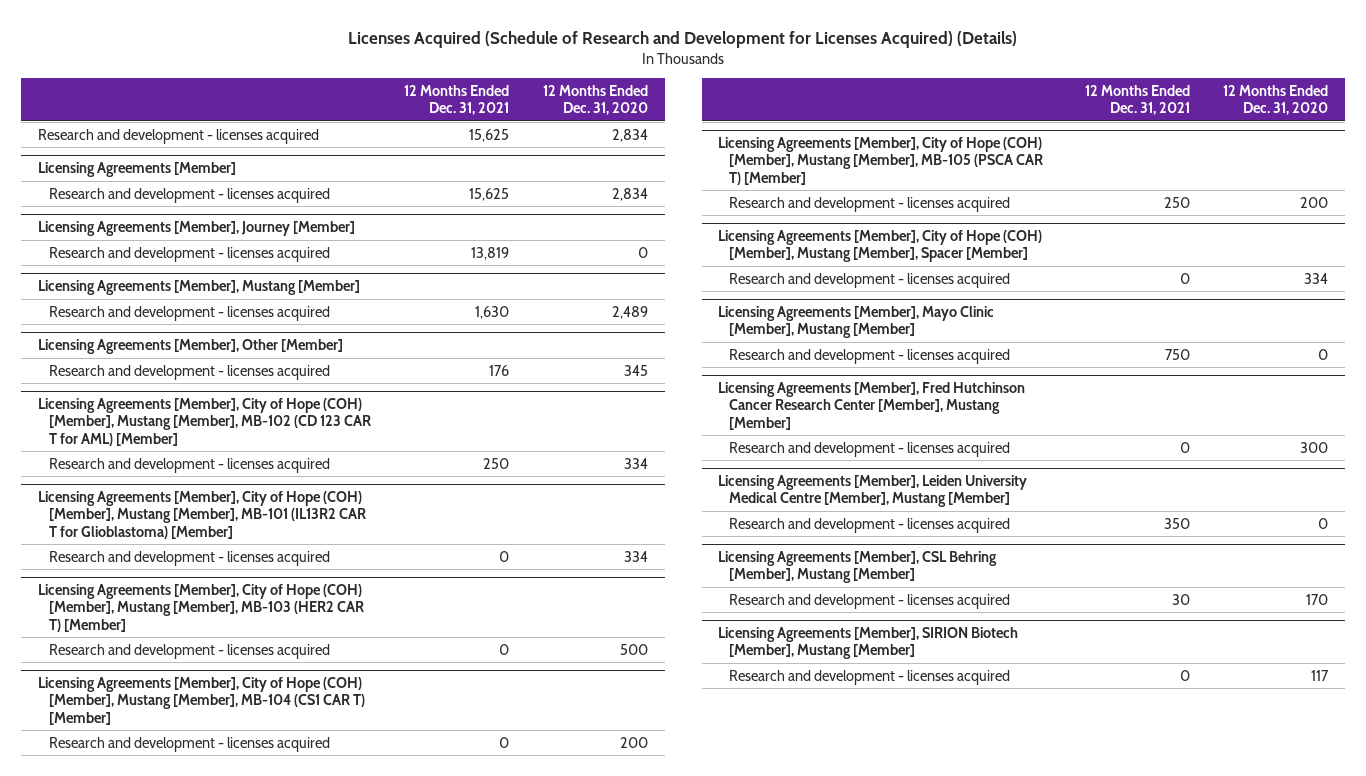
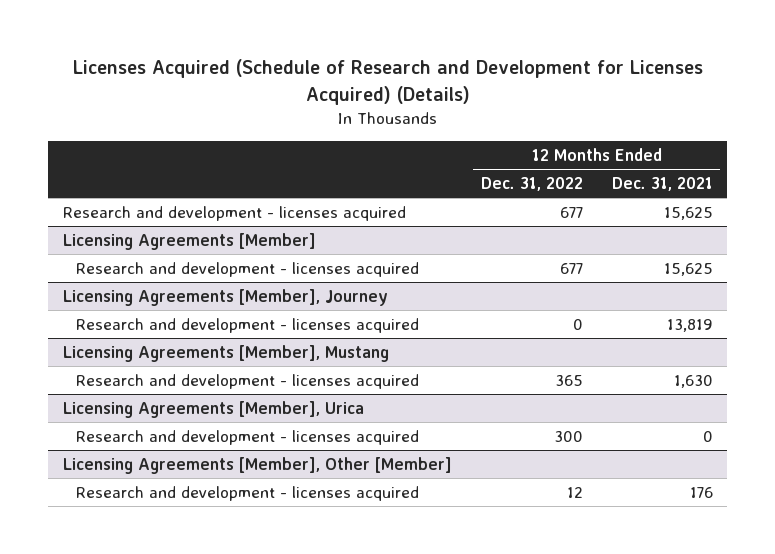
[543,85,649,116] 12 Months Ended Dec. 31, 2020 -> none
none -> [480,177,583,192] Dec. 31, 2022
[38,221,356,237] Licensing Agreements [Member], Journey [Member] -> [62,288,388,306] Licensing Agreements [Member], Journey
[38,280,361,296] Licensing Agreements [Member], Mustang [Member] -> [62,344,389,362] Licensing Agreements [Member], Mustang
none -> [62,400,364,418] Licensing Agreements [Member], Urica
none -> [76,429,420,445] Research and development - licenses acquired
[38,398,371,446] Licensing Agreements [Member], City of Hope (COH) [Member], Mustang [Member], MB-102 (CD 123 CAR T for AML) [Member] -> none
[48,457,330,473] Research and development - licenses acquired -> none
[38,491,366,539] Licensing Agreements [Member], City of Hope (COH) [Member], Mustang [Member], MB-101 (IL13R2 CAR T for Glioblastoma) [Member] -> none
[48,550,330,566] Research and development - licenses acquired -> none
[38,584,364,632] Licensing Agreements [Member], City of Hope (COH) [Member], Mustang [Member], MB-103 (HER2 CAR T) [Member] -> none
[48,643,330,659] Research and development - licenses acquired -> none
[38,677,365,725] Licensing Agreements [Member], City of Hope (COH) [Member], Mustang [Member], MB-104 (CS1 CAR T) [Member] -> none
[48,736,330,752] Research and development - licenses acquired -> none
[718,137,1043,185] Licensing Agreements [Member], City of Hope (COH) [Member], Mustang [Member], MB-105 (PSCA CAR T) [Member] -> none
[728,196,1010,212] Research and development - licenses acquired -> none
[718,230,1043,263] Licensing Agreements [Member], City of Hope (COH) [Member], Mustang [Member], Spacer [Member] -> none
[728,272,1010,288] Research and development - licenses acquired -> none
[718,306,995,339] Licensing Agreements [Member], Mayo Clinic [Member], Mustang [Member] -> none
[728,348,1010,364] Research and development - licenses acquired -> none
[718,382,1026,430] Licensing Agreements [Member], Fred Hutchinson Cancer Research Center [Member], Mustang [Member] -> none
[728,441,1010,457] Research and development - licenses acquired -> none
[718,475,1028,508] Licensing Agreements [Member], Leiden University Medical Centre [Member], Mustang [Member] -> none
[728,517,1010,533] Research and development - licenses acquired -> none
[718,551,998,584] Licensing Agreements [Member], CSL Behring [Member], Mustang [Member] -> none
[728,593,1010,609] Research and development - licenses acquired -> none
[718,627,1019,660] Licensing Agreements [Member], SIRION Biotech [Member], Mustang [Member] -> none
[728,669,1010,685] Research and development - licenses acquired -> none

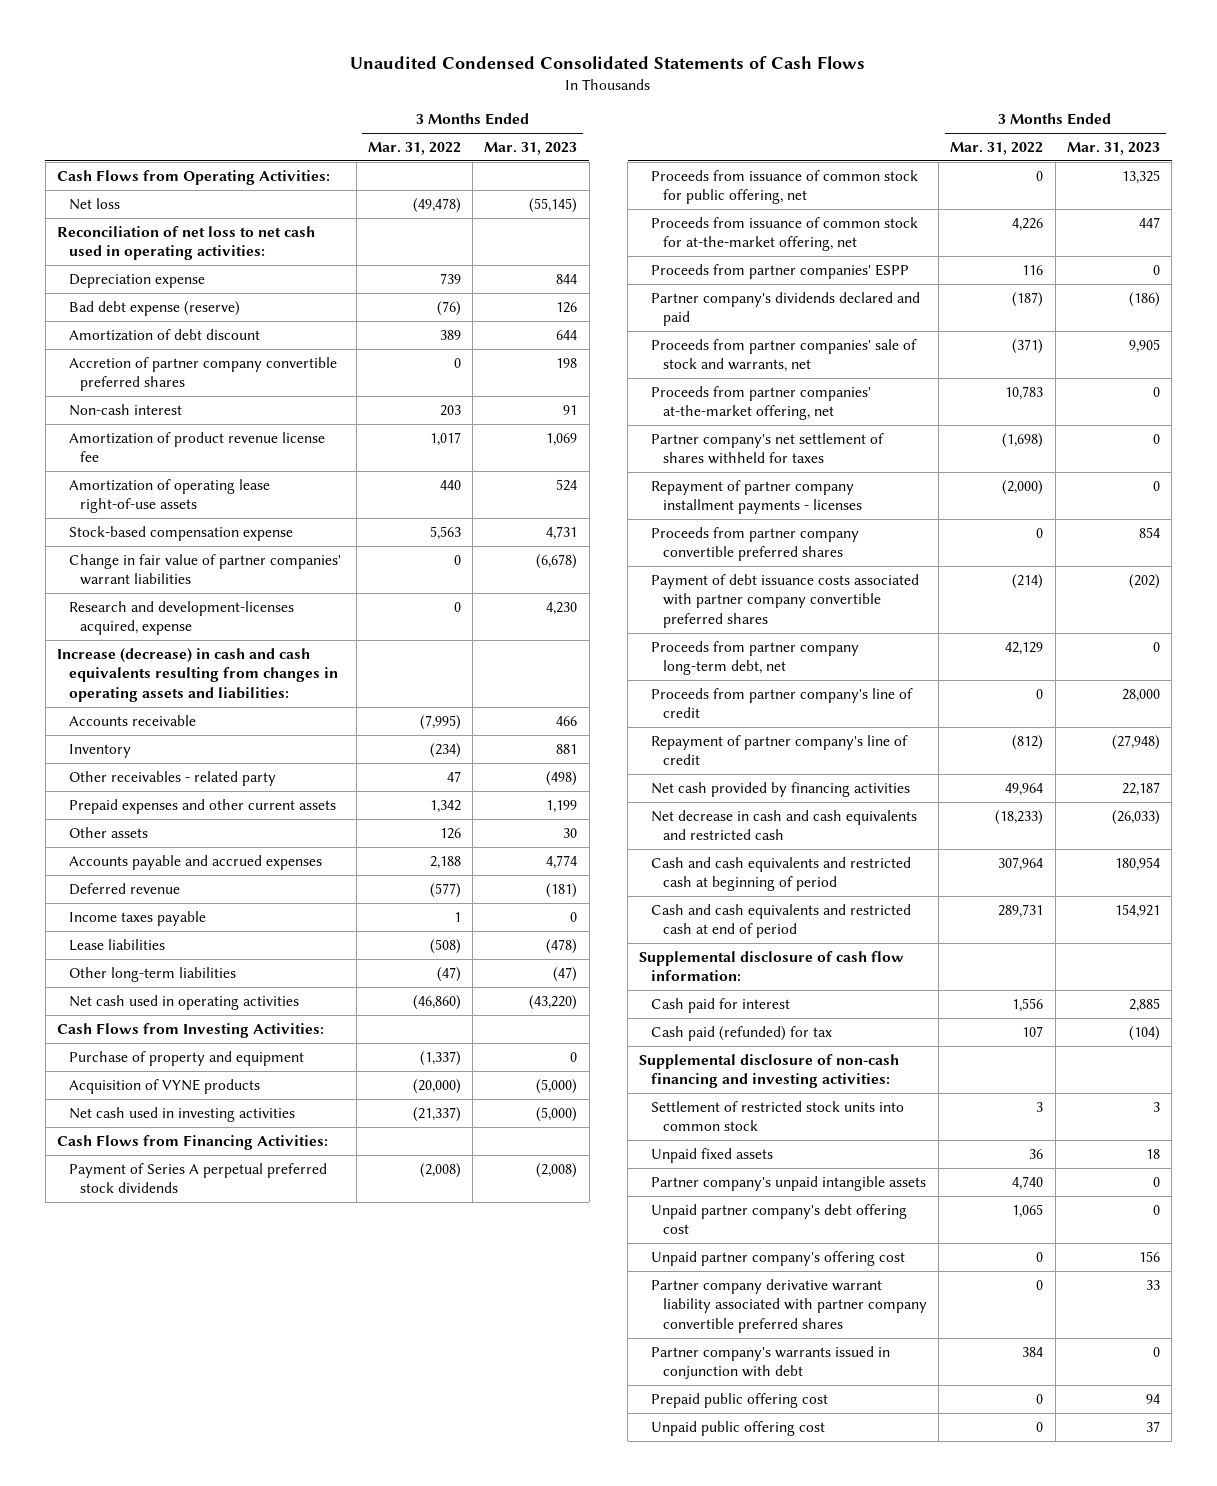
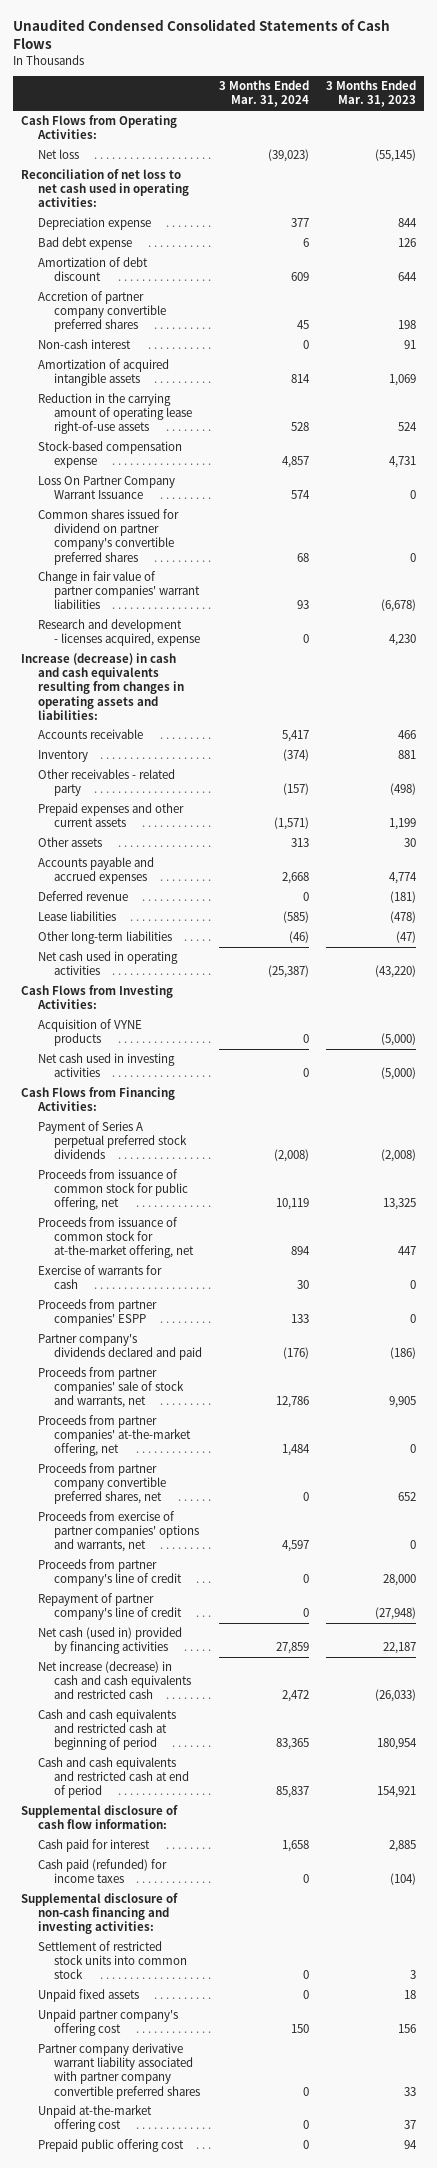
[367,141,461,155] Mar. 31, 2022 -> none
none -> [219,80,310,108] 3 Months Ended Mar. 31, 2024
[68,300,240,316] Bad debt expense (reserve) -> [37,237,132,251] Bad debt expense
[68,431,325,463] Amortization of product revenue license fee -> [37,359,169,387] Amortization of acquired intangible assets
[68,478,270,514] Amortization of operating lease right-of-use assets -> [37,393,193,435] Reduction in the carrying amount of operating lease right-of-use assets
none -> [37,476,175,500] Loss On Partner Company Warrant Issuance
none -> [37,509,179,565] Common shares issued for dividend on partner company's convertible preferred shares
[68,600,294,636] Research and development-licenses acquired, expense -> [37,619,201,647] Research and development - licenses acquired, expense
[68,910,206,926] Income taxes payable -> none
[68,1050,304,1066] Purchase of property and equipment -> none
none -> [37,1265,162,1290] Exercise of warrants for cash
[651,432,885,465] Partner company's net settlement of shares withheld for taxes -> none
[651,479,862,515] Repayment of partner company installment payments - licenses -> none
[651,573,920,628] Payment of debt issuance costs associated with partner company convertible preferred shares -> none
[651,640,860,676] Proceeds from partner company long-term debt, net -> none
[651,526,860,562] Proceeds from partner company convertible preferred shares -> [37,1463,167,1505] Proceeds from partner company convertible preferred shares, net
[1138,526,1160,538] 854 -> [397,1492,416,1502] 652
none -> [37,1511,200,1553] Proceeds from exercise of partner companies' options and warrants, net
[651,781,911,797] Net cash provided by financing activities -> [37,1627,182,1655] Net cash (used in) provided by financing activities
[651,809,918,841] Net decrease in cash and cash equivalents and restricted cash -> [37,1661,192,1700] Net increase (decrease) in cash and cash equivalents and restricted cash
[651,1025,833,1041] Cash paid (refunded) for tax -> [37,1859,167,1884] Cash paid (refunded) for income taxes
[651,1175,927,1191] Partner company's unpaid intangible assets -> none
[651,1203,908,1235] Unpaid partner company's debt offering cost -> none
[651,1345,891,1380] Partner company's warrants issued in conjunction with debt -> none
none -> [37,2105,152,2133] Unpaid at-the-market offering cost
[651,1420,826,1436] Unpaid public offering cost -> none

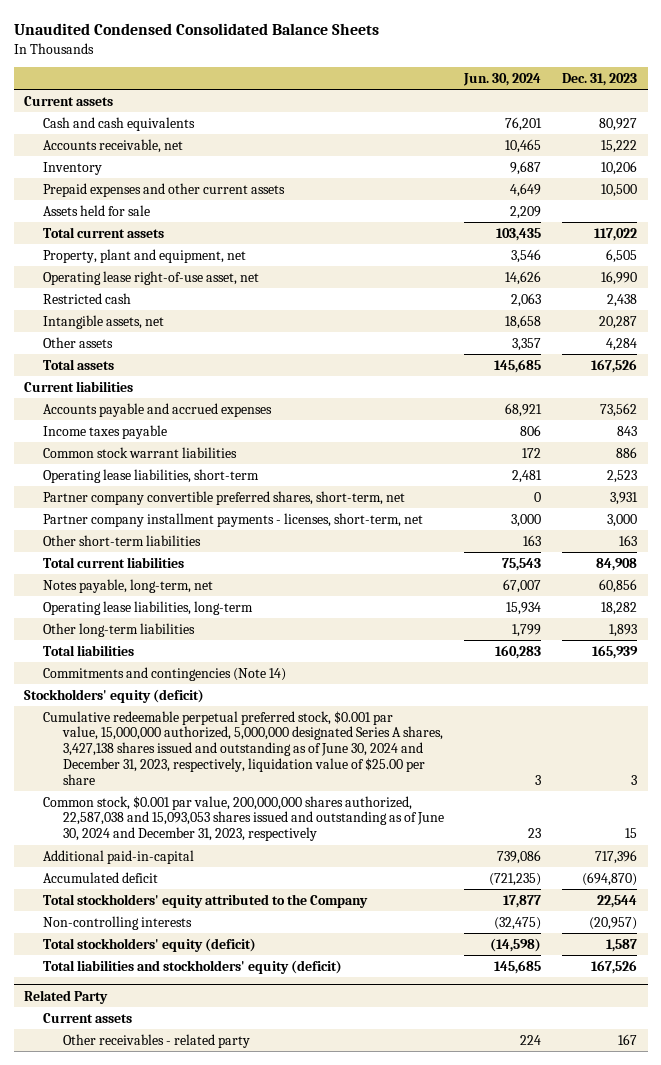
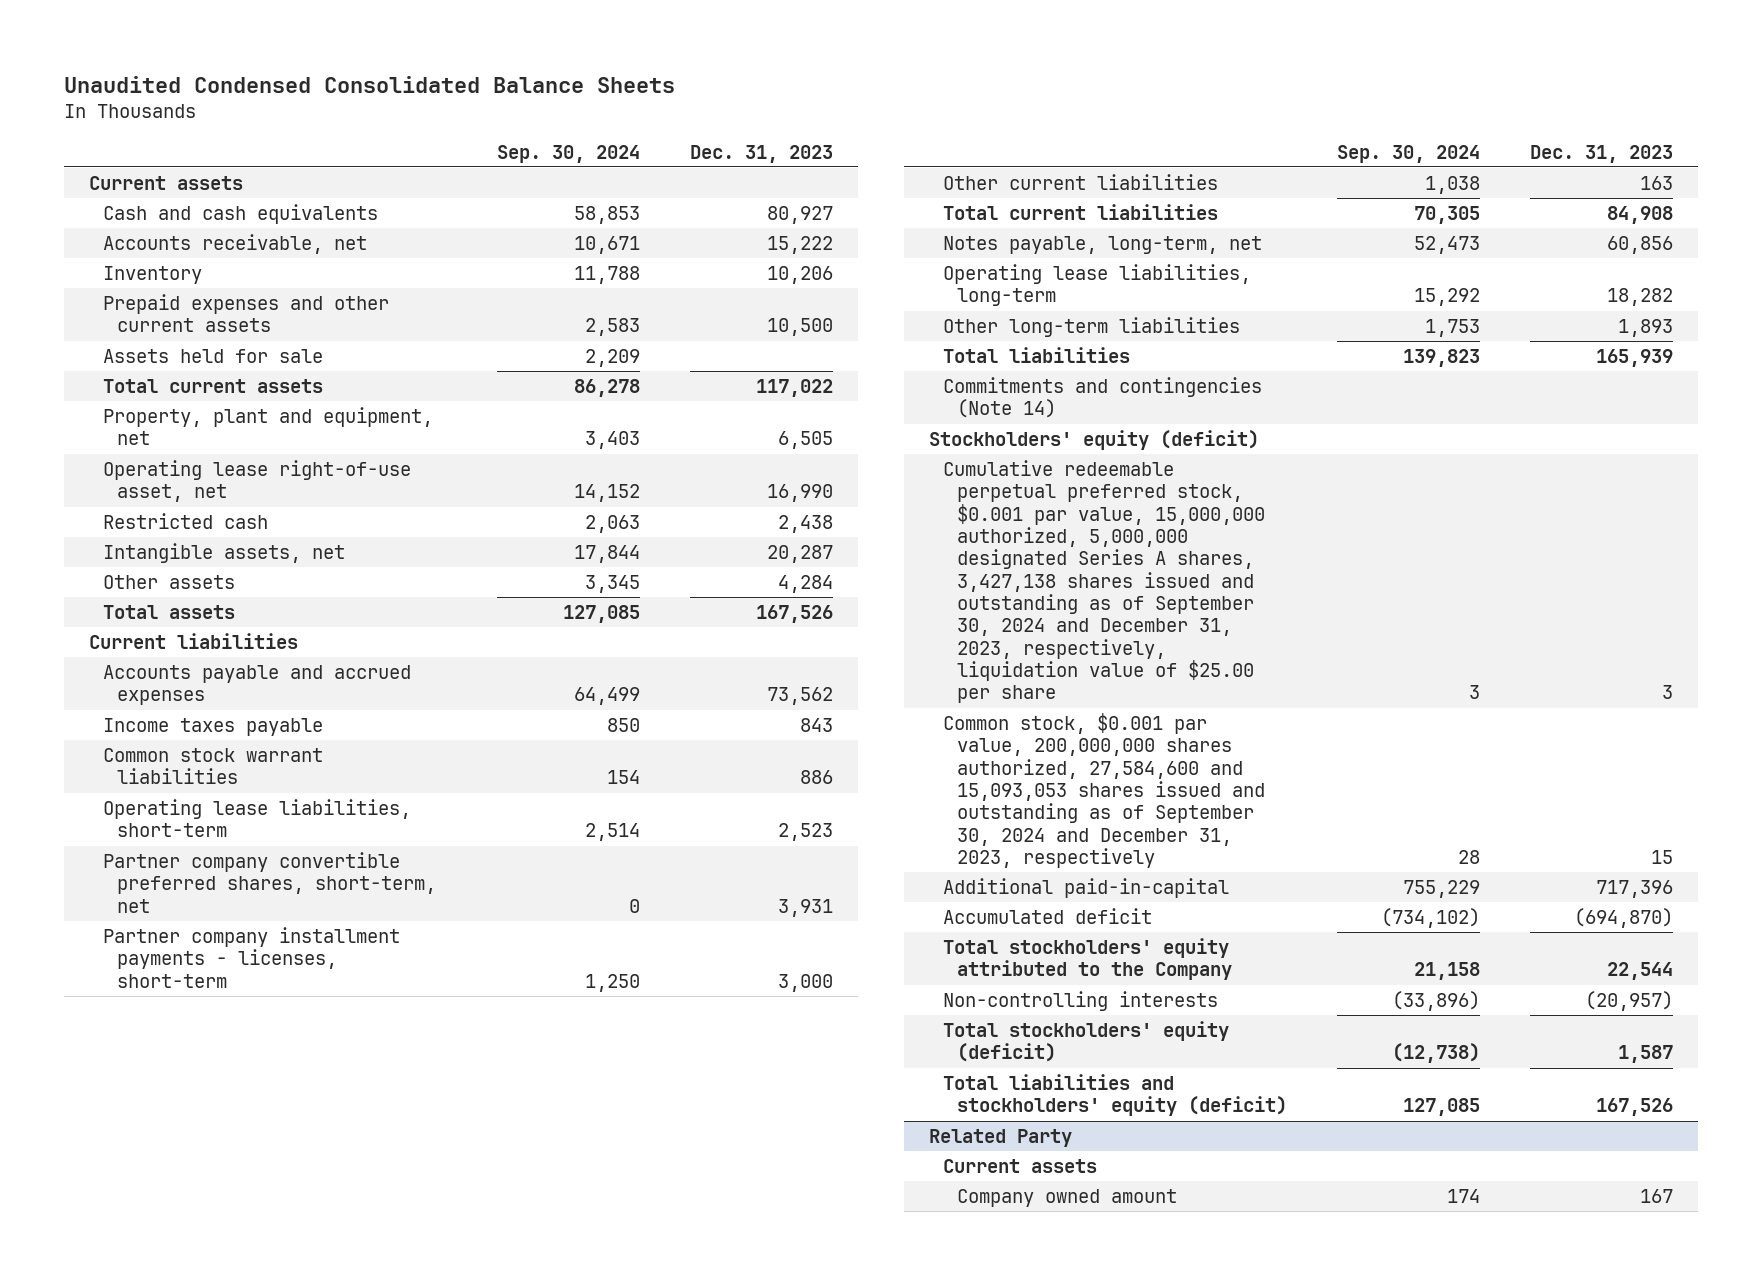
[463,72,542,86] Jun. 30, 2024 -> none
none -> [497,144,641,163] Sep. 30, 2024
[43,512,424,527] Partner company installment payments - licenses, short-term, net -> [103,926,401,988] Partner company installment payments - licenses, short-term
[43,534,202,546] Other short-term liabilities -> [943,173,1219,190] Other current liabilities
[43,710,443,786] Cumulative redeemable perpetual preferred stock, $0.001 par value, 15,000,000 authorized, 5,000,000 designated Series A shares, 3,427,138 shares issued and outstanding as of June 30, 2024 and December 31, 2023, respectively, liquidation value of $25.00 per share -> [943,459,1266,704] Cumulative redeemable perpetual preferred stock, $0.001 par value, 15,000,000 authorized, 5,000,000 designated Series A shares, 3,427,138 shares issued and outstanding as of September 30, 2024 and December 31, 2023, respectively, liquidation value of $25.00 per share
[43,795,444,842] Common stock, $0.001 par value, 200,000,000 shares authorized, 22,587,038 and 15,093,053 shares issued and outstanding as of June 30, 2024 and December 31, 2023, respectively -> [943,712,1266,868] Common stock, $0.001 par value, 200,000,000 shares authorized, 27,584,600 and 15,093,053 shares issued and outstanding as of September 30, 2024 and December 31, 2023, respectively
[62,1033,250,1048] Other receivables - related party -> [957,1188,1178,1207] Company owned amount

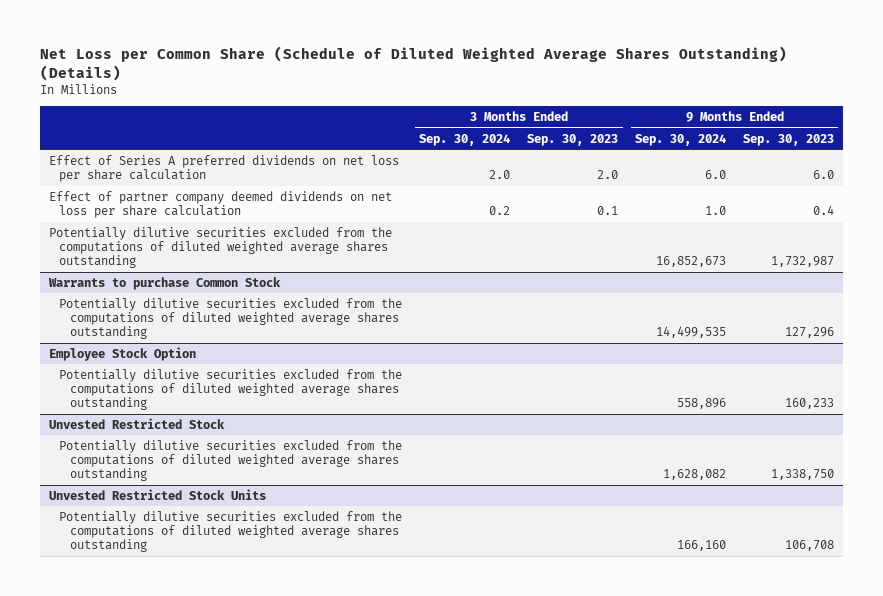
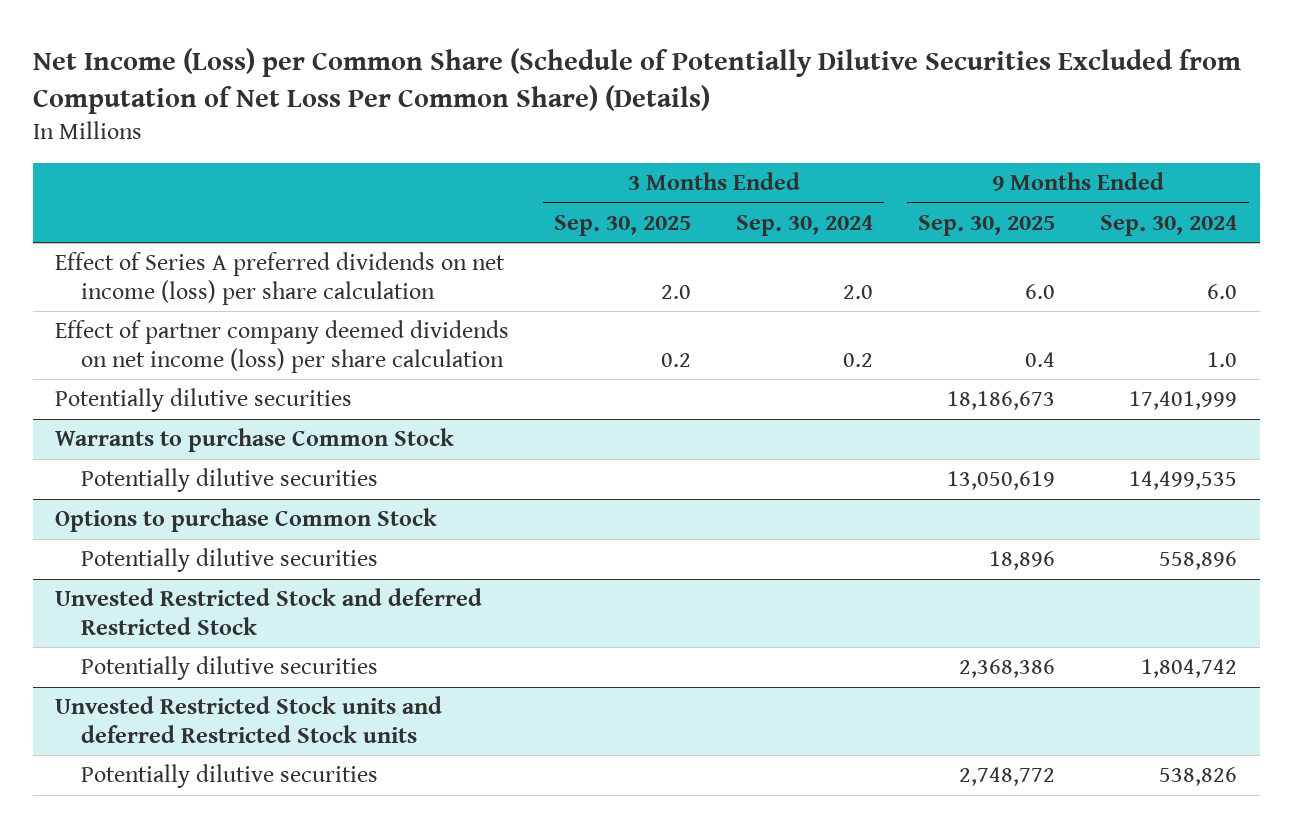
[40,46,788,81] Net Loss per Common Share (Schedule of Diluted Weighted Average Shares Outstanding) (Details) -> [32,47,1241,114] Net Income (Loss) per Common Share (Schedule of Potentially Dilutive Securities Excluded from Computation of Net Loss Per Common Share) (Details)
[527,133,619,146] Sep. 30, 2023 -> none
[743,133,835,146] Sep. 30, 2023 -> none
none -> [554,214,692,236] Sep. 30, 2025
none -> [918,214,1056,236] Sep. 30, 2025
[48,154,399,183] Effect of Series A preferred dividends on net loss per share calculation -> [55,252,506,305] Effect of Series A preferred dividends on net income (loss) per share calculation
[48,190,392,219] Effect of partner company deemed dividends on net loss per share calculation -> [55,320,510,373] Effect of partner company deemed dividends on net income (loss) per share calculation
[48,226,392,269] Potentially dilutive securities excluded from the computations of diluted weighted average shares outstanding -> [55,388,353,413] Potentially dilutive securities
[656,256,727,268] 16,852,673 -> [1129,391,1238,411] 17,401,999
[59,297,403,340] Potentially dilutive securities excluded from the computations of diluted weighted average shares outstanding -> [80,468,378,493] Potentially dilutive securities
[48,346,196,361] Employee Stock Option -> [55,508,438,533] Options to purchase Common Stock
[59,368,403,411] Potentially dilutive securities excluded from the computations of diluted weighted average shares outstanding -> [80,548,378,573] Potentially dilutive securities
[48,417,225,429] Unvested Restricted Stock -> [55,588,483,635] Unvested Restricted Stock and deferred Restricted Stock
[59,439,403,482] Potentially dilutive securities excluded from the computations of diluted weighted average shares outstanding -> [80,656,378,681] Potentially dilutive securities
[663,469,727,481] 1,628,082 -> [1141,659,1238,679] 1,804,742
[48,488,266,500] Unvested Restricted Stock Units -> [55,696,443,743] Unvested Restricted Stock units and deferred Restricted Stock units
[59,510,403,553] Potentially dilutive securities excluded from the computations of diluted weighted average shares outstanding -> [80,764,378,789] Potentially dilutive securities
[677,540,727,552] 166,160 -> [1159,767,1238,787] 538,826

